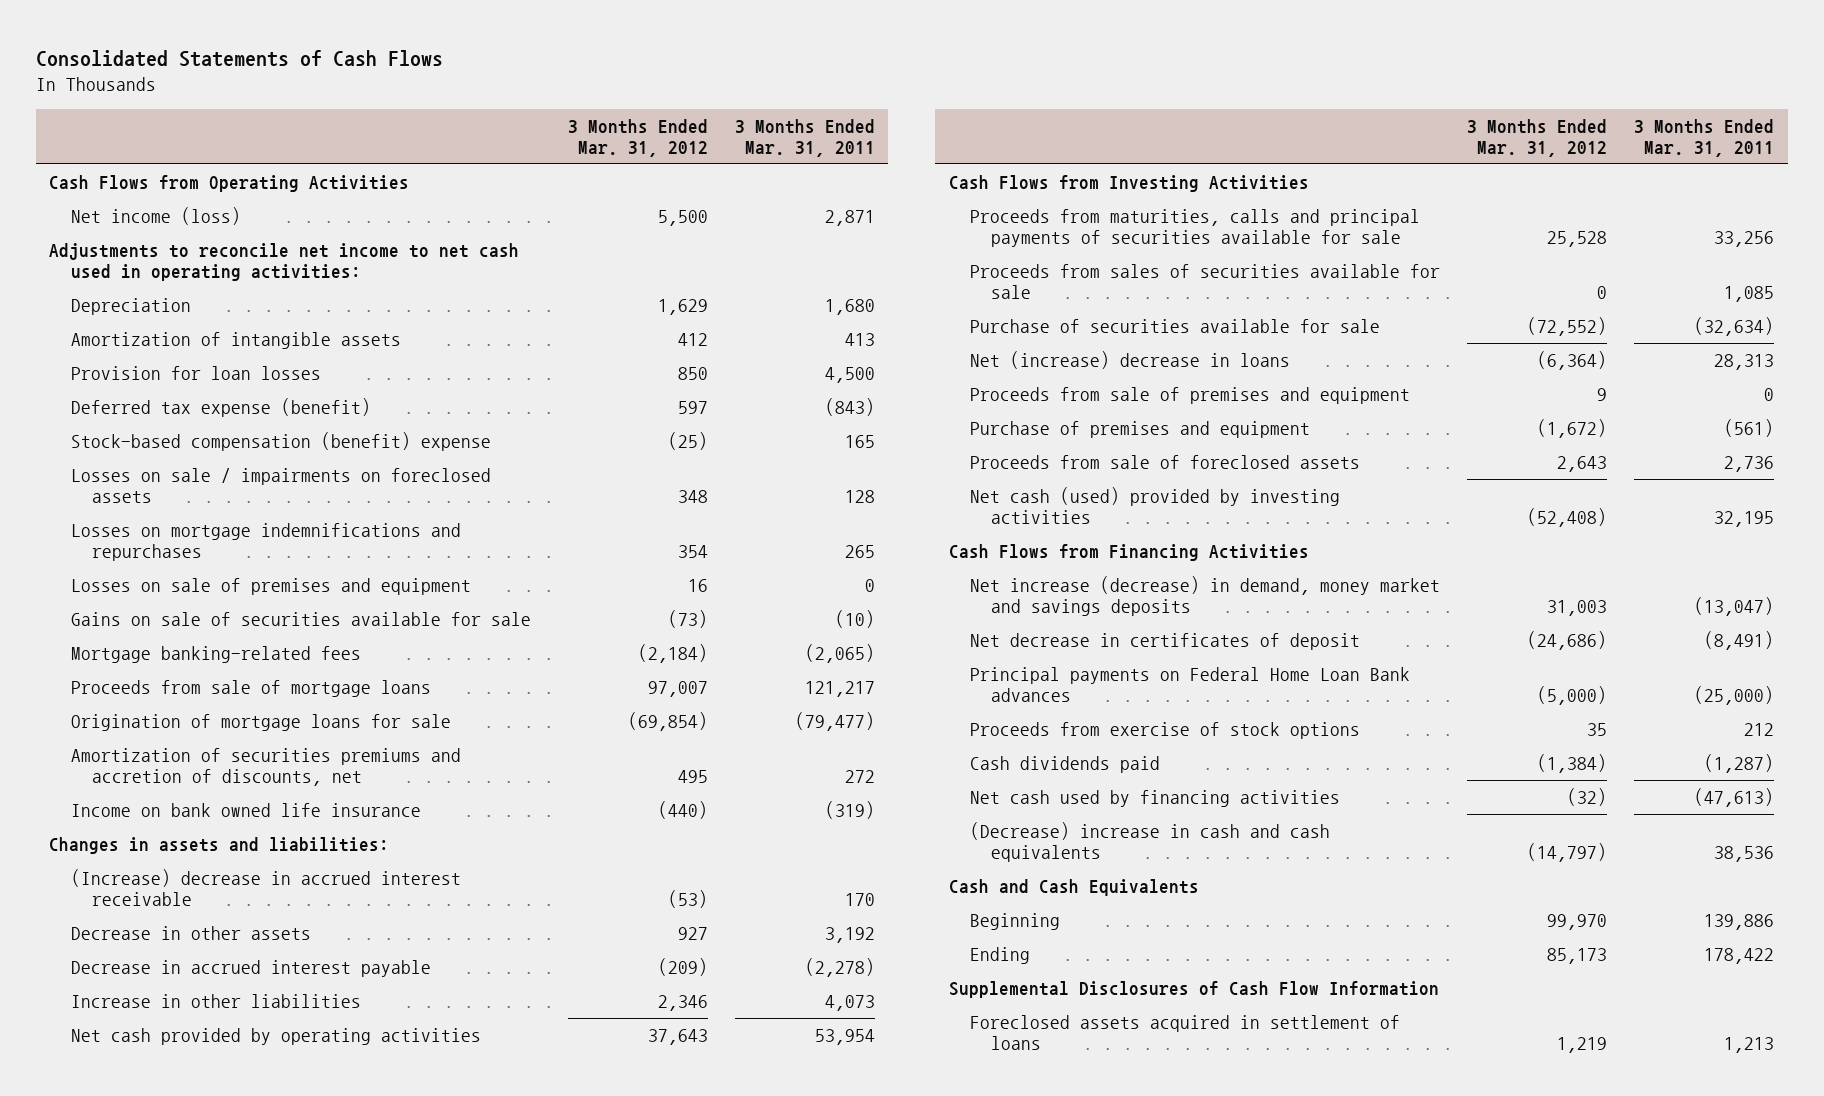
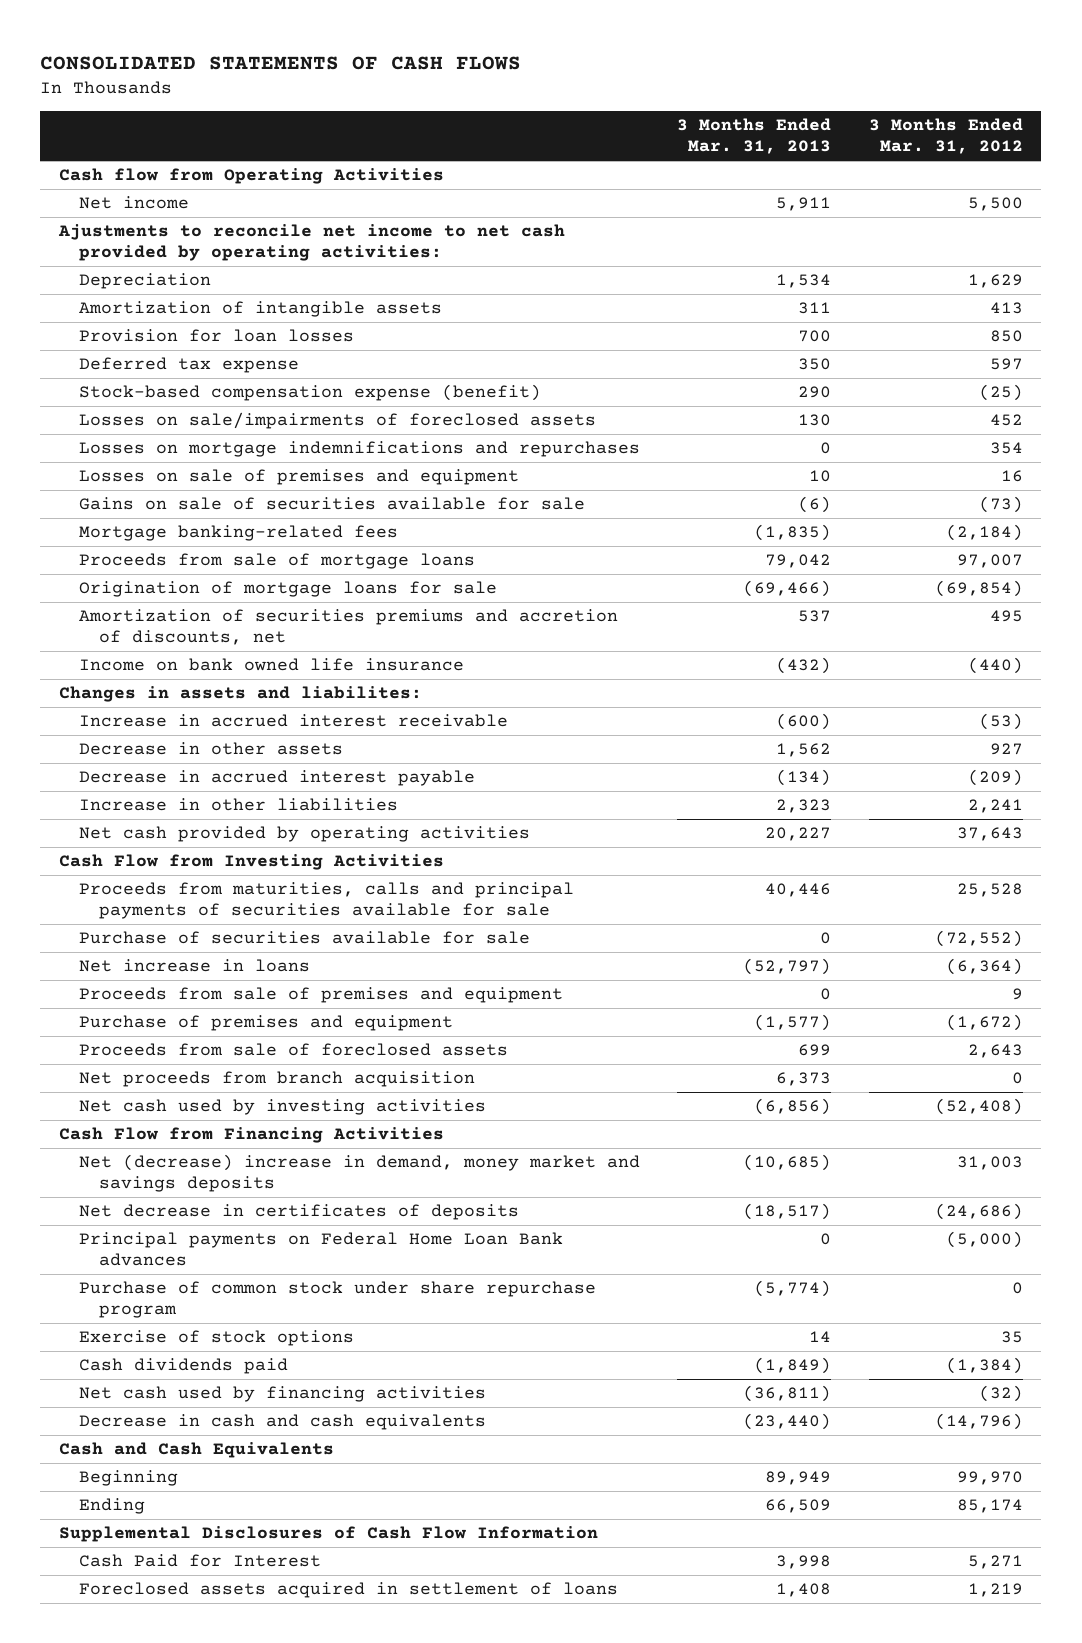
[35,49,443,67] Consolidated Statements of Cash Flows -> [40,55,522,70] CONSOLIDATED STATEMENTS OF CASH FLOWS
[734,118,875,158] 3 Months Ended Mar. 31, 2011 -> none
none -> [677,118,832,155] 3 Months Ended Mar. 31, 2013
[49,174,410,192] Cash Flows from Operating Activities -> [59,168,445,185] Cash flow from Operating Activities
[70,206,241,225] Net income (loss) -> [78,196,189,210] Net income
[49,242,520,282] Adjustments to reconcile net income to net cash used in operating activities: -> [58,224,566,262] Ajustments to reconcile net income to net cash provided by operating activities:
[677,332,708,346] 412 -> [989,302,1023,315] 413
[70,397,371,417] Deferred tax expense (benefit) -> [78,357,299,374] Deferred tax expense
[70,431,491,451] Stock-based compensation (benefit) expense -> [78,384,541,402] Stock-based compensation expense (benefit)
[70,467,491,504] Losses on sale / impairments on foreclosed assets -> [78,412,596,430] Losses on sale/impairments of foreclosed assets
[677,490,708,504] 348 -> [989,414,1023,427] 452
[49,836,390,854] Changes in assets and liabilities: -> [59,686,423,703] Changes in assets and liabilites:
[70,868,461,907] (Increase) decrease in accrued interest receivable -> [78,714,508,728] Increase in accrued interest receivable
[657,994,708,1011] 2,346 -> [967,799,1023,814] 2,241
[948,174,1309,192] Cash Flows from Investing Activities -> [59,854,445,871] Cash Flow from Investing Activities
[969,263,1440,300] Proceeds from sales of securities available for sale -> none
[969,350,1290,369] Net (increase) decrease in loans -> [78,959,310,973] Net increase in loans
none -> [78,1071,475,1088] Net proceeds from branch acquisition
[969,486,1340,525] Net cash (used) provided by investing activities -> [78,1099,486,1116] Net cash used by investing activities
[948,543,1309,561] Cash Flows from Financing Activities -> [59,1127,445,1144] Cash Flow from Financing Activities
[969,575,1440,617] Net increase (decrease) in demand, money market and savings deposits -> [78,1154,640,1193] Net (decrease) increase in demand, money market and savings deposits
[969,632,1360,650] Net decrease in certificates of deposit -> [78,1204,519,1221] Net decrease in certificates of deposits
none -> [78,1281,596,1319] Purchase of common stock under share repurchase program
[969,721,1360,739] Proceeds from exercise of stock options -> [78,1330,354,1347] Exercise of stock options
[969,821,1330,863] (Decrease) increase in cash and cash equivalents -> [78,1414,486,1431] Decrease in cash and cash equivalents
[1526,843,1607,863] (14,797) -> [934,1413,1023,1431] (14,796)
[1546,947,1607,964] 85,173 -> [956,1499,1023,1514] 85,174
none -> [78,1554,321,1568] Cash Paid for Interest

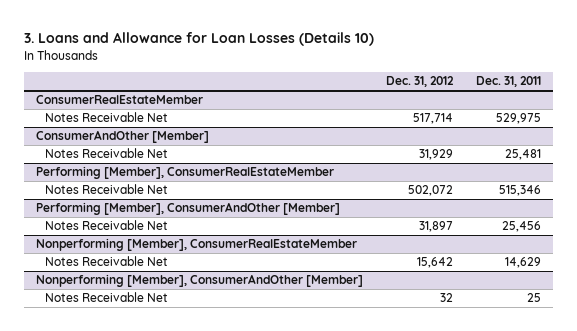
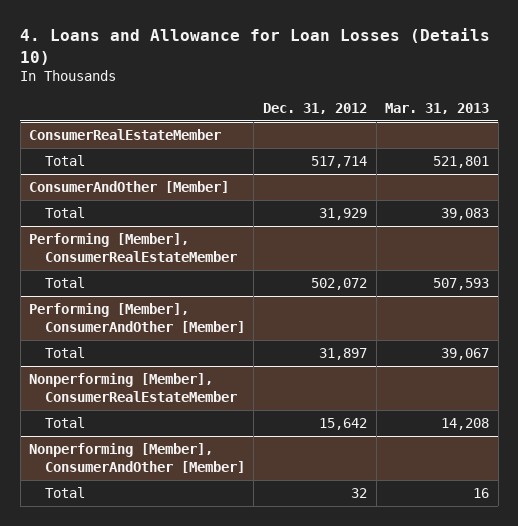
[24,32,375,47] 3. Loans and Allowance for Loan Losses (Details 10) -> [20,28,491,65] 4. Loans and Allowance for Loan Losses (Details 10)
[476,76,542,88] Dec. 31, 2011 -> none
none -> [385,103,490,115] Mar. 31, 2013
[44,112,168,123] Notes Receivable Net -> [44,154,85,166] Total
[44,148,168,159] Notes Receivable Net -> [44,206,85,218] Total
[44,184,168,195] Notes Receivable Net -> [44,276,85,288] Total
[44,220,168,231] Notes Receivable Net -> [44,346,85,358] Total
[44,256,168,267] Notes Receivable Net -> [44,416,85,428] Total
[44,292,168,303] Notes Receivable Net -> [44,486,85,498] Total

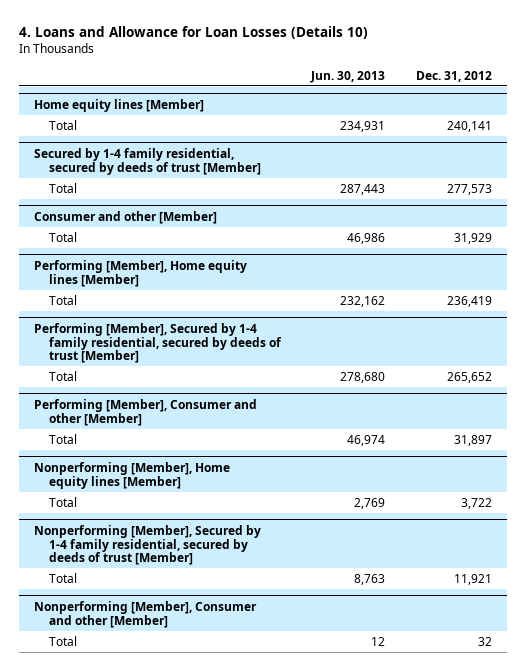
[385,103,490,115] Mar. 31, 2013 -> none
none -> [310,70,386,83] Jun. 30, 2013
[29,128,222,140] ConsumerRealEstateMember -> none
[29,180,230,193] ConsumerAndOther [Member] -> none
none -> [34,98,205,112] Home equity lines [Member]
[311,155,368,168] 517,714 -> [446,120,492,132] 240,141
none -> [34,147,261,175] Secured by 1-4 family residential, secured by deeds of trust [Member]
none -> [48,182,77,193] Total
none -> [34,210,218,224] Consumer and other [Member]
[29,232,237,262] Performing [Member], ConsumerRealEstateMember -> none
[29,302,245,333] Performing [Member], ConsumerAndOther [Member] -> none
none -> [34,259,248,287] Performing [Member], Home equity lines [Member]
[311,277,368,290] 502,072 -> [446,295,492,307] 236,419
none -> [34,322,282,364] Performing [Member], Secured by 1-4 family residential, secured by deeds of trust [Member]
none -> [48,370,77,381] Total
none -> [34,398,258,426] Performing [Member], Consumer and other [Member]
[29,372,237,402] Nonperforming [Member], ConsumerRealEstateMember -> none
[29,442,245,473] Nonperforming [Member], ConsumerAndOther [Member] -> none
none -> [34,461,231,489] Nonperforming [Member], Home equity lines [Member]
[319,417,368,430] 15,642 -> [460,497,492,509] 3,722
none -> [34,524,262,566] Nonperforming [Member], Secured by 1-4 family residential, secured by deeds of trust [Member]
none -> [48,572,77,583] Total
none -> [34,600,258,628] Nonperforming [Member], Consumer and other [Member]

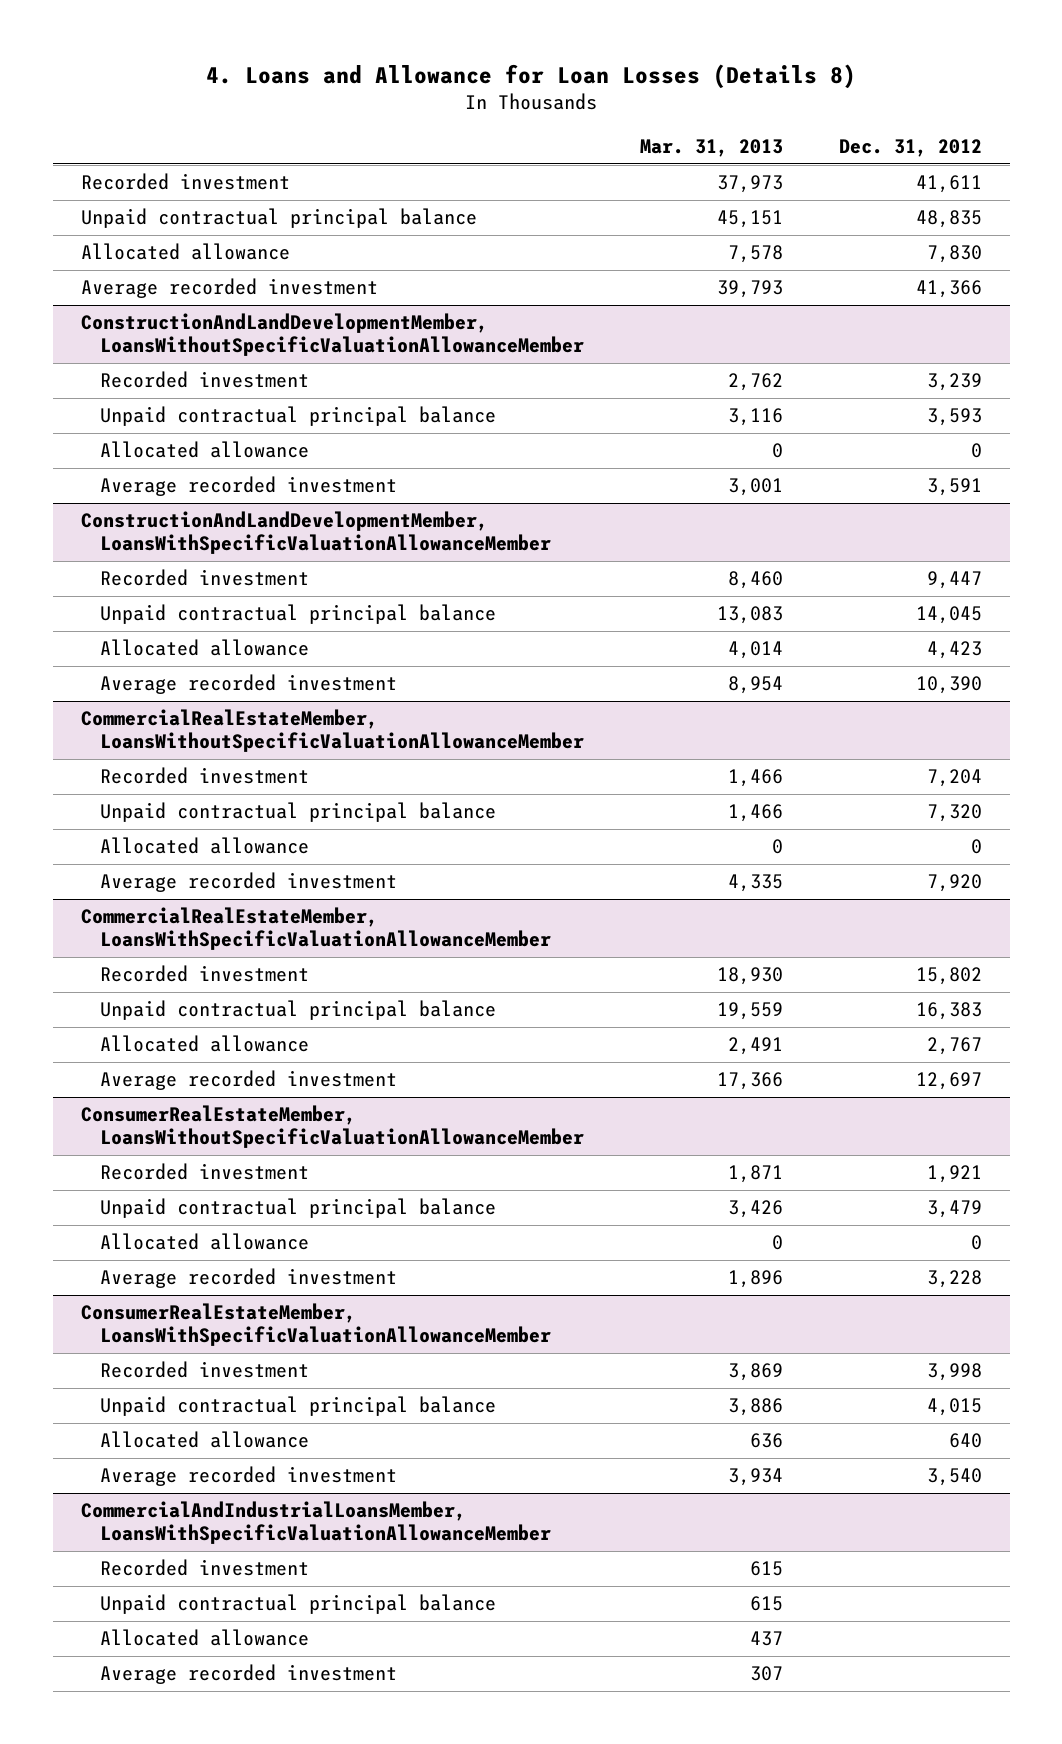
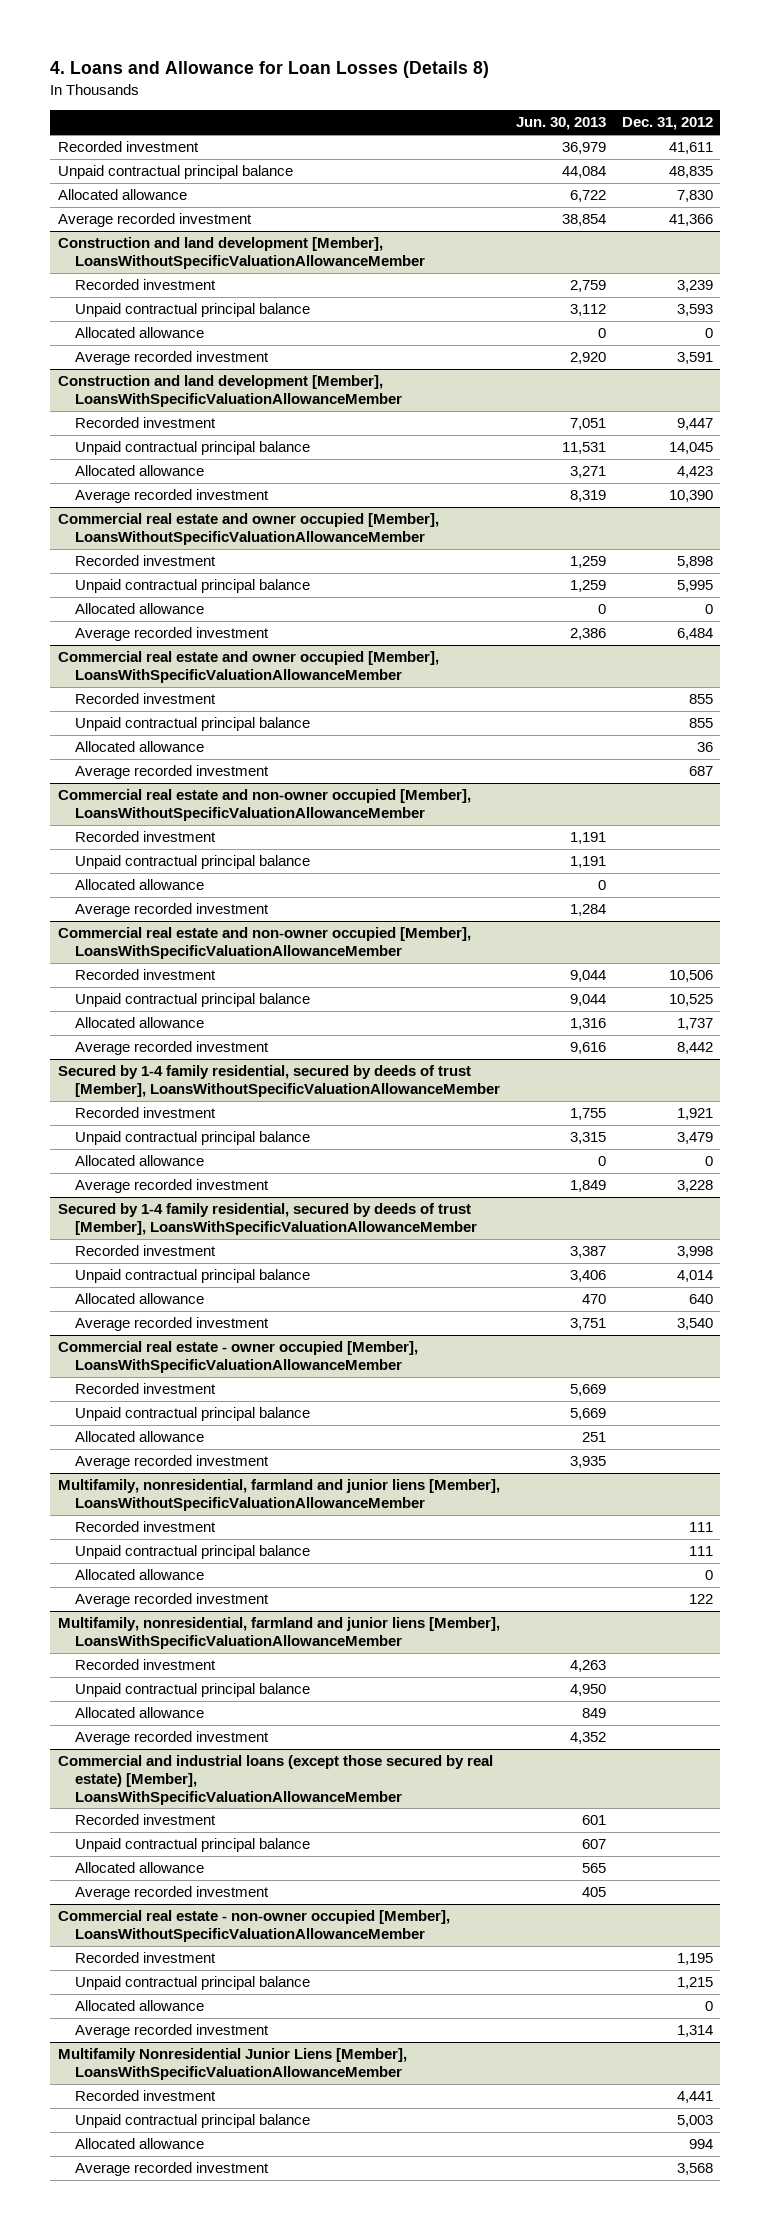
[640,138,784,157] Mar. 31, 2013 -> none
none -> [515,117,606,131] Jun. 30, 2013
[80,313,585,357] ConstructionAndLandDevelopmentMember, LoansWithoutSpecificValuationAllowanceMember -> none
none -> [58,237,426,269] Construction and land development [Member], LoansWithoutSpecificValuationAllowanceMember
[80,511,552,555] ConstructionAndLandDevelopmentMember, LoansWithSpecificValuationAllowanceMember -> none
none -> [58,375,403,407] Construction and land development [Member], LoansWithSpecificValuationAllowanceMember
[80,709,585,753] CommercialRealEstateMember, LoansWithoutSpecificValuationAllowanceMember -> none
none -> [58,513,440,545] Commercial real estate and owner occupied [Member], LoansWithoutSpecificValuationAllowanceMember
[926,769,982,788] 7,204 -> [676,556,713,569] 5,898
[926,804,982,823] 7,320 -> [676,580,713,593] 5,995
[80,907,552,951] CommercialRealEstateMember, LoansWithSpecificValuationAllowanceMember -> none
[80,1105,585,1149] ConsumerRealEstateMember, LoansWithoutSpecificValuationAllowanceMember -> none
[926,874,982,893] 7,920 -> [676,628,713,641] 6,484
none -> [58,651,440,683] Commercial real estate and owner occupied [Member], LoansWithSpecificValuationAllowanceMember
[915,967,982,986] 15,802 -> [688,694,713,705] 855
[915,1002,982,1021] 16,383 -> [688,718,713,729] 855
[926,1037,982,1056] 2,767 -> [696,742,713,753] 36
[915,1072,982,1091] 12,697 -> [688,766,713,777] 687
none -> [58,789,472,821] Commercial real estate and non-owner occupied [Member], LoansWithoutSpecificValuationAllowanceMember
none -> [75,831,217,843] Recorded investment
none -> [75,855,311,870] Unpaid contractual principal balance
none -> [75,879,205,891] Allocated allowance
none -> [75,903,270,918] Average recorded investment
none -> [58,927,472,959] Commercial real estate and non-owner occupied [Member], LoansWithSpecificValuationAllowanceMember
none -> [75,969,217,981] Recorded investment
none -> [75,993,311,1008] Unpaid contractual principal balance
none -> [75,1017,205,1029] Allocated allowance
none -> [75,1041,270,1056] Average recorded investment
none -> [58,1065,501,1097] Secured by 1-4 family residential, secured by deeds of trust [Member], LoansWithoutSpecificValuationAllowanceMember
[80,1303,552,1347] ConsumerRealEstateMember, LoansWithSpecificValuationAllowanceMember -> none
none -> [58,1203,478,1235] Secured by 1-4 family residential, secured by deeds of trust [Member], LoansWithSpecificValuationAllowanceMember
[926,1398,982,1417] 4,015 -> [676,1270,713,1283] 4,014
[80,1501,552,1545] CommercialAndIndustrialLoansMember, LoansWithSpecificValuationAllowanceMember -> none
none -> [58,1341,419,1373] Commercial real estate - owner occupied [Member], LoansWithSpecificValuationAllowanceMember
none -> [58,1479,501,1511] Multifamily, nonresidential, farmland and junior liens [Member], LoansWithoutSpecificValuationAllowanceMember
none -> [75,1521,217,1533] Recorded investment
none -> [75,1545,311,1560] Unpaid contractual principal balance
none -> [75,1569,205,1581] Allocated allowance
none -> [75,1593,270,1608] Average recorded investment
none -> [58,1617,501,1649] Multifamily, nonresidential, farmland and junior liens [Member], LoansWithSpecificValuationAllowanceMember
none -> [75,1659,217,1671] Recorded investment
none -> [75,1683,311,1698] Unpaid contractual principal balance
none -> [75,1707,205,1719] Allocated allowance
none -> [75,1731,270,1746] Average recorded investment
none -> [58,1755,494,1805] Commercial and industrial loans (except those secured by real estate) [Member], LoansWithSpecificValuationAllowanceMember
none -> [75,1814,217,1826] Recorded investment
none -> [75,1838,311,1853] Unpaid contractual principal balance
none -> [75,1862,205,1874] Allocated allowance
none -> [75,1886,270,1901] Average recorded investment
none -> [58,1910,451,1942] Commercial real estate - non-owner occupied [Member], LoansWithoutSpecificValuationAllowanceMember
none -> [75,1952,217,1964] Recorded investment
none -> [75,1976,311,1991] Unpaid contractual principal balance
none -> [75,2000,205,2012] Allocated allowance
none -> [75,2024,270,2039] Average recorded investment
none -> [58,2048,408,2080] Multifamily Nonresidential Junior Liens [Member], LoansWithSpecificValuationAllowanceMember
none -> [75,2090,217,2102] Recorded investment
none -> [75,2114,311,2129] Unpaid contractual principal balance
none -> [75,2138,205,2150] Allocated allowance
none -> [75,2162,270,2177] Average recorded investment

